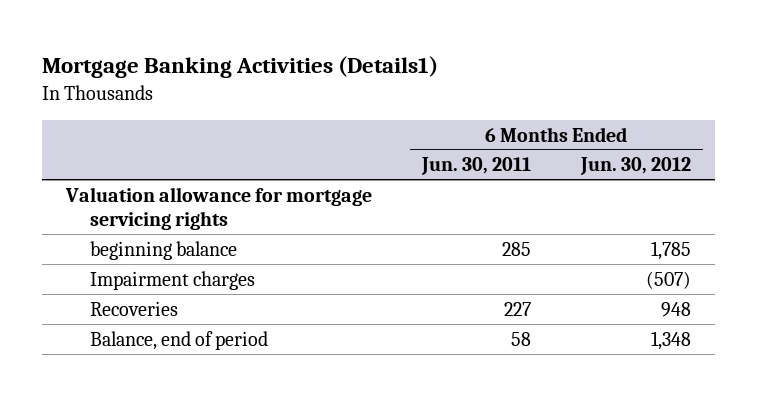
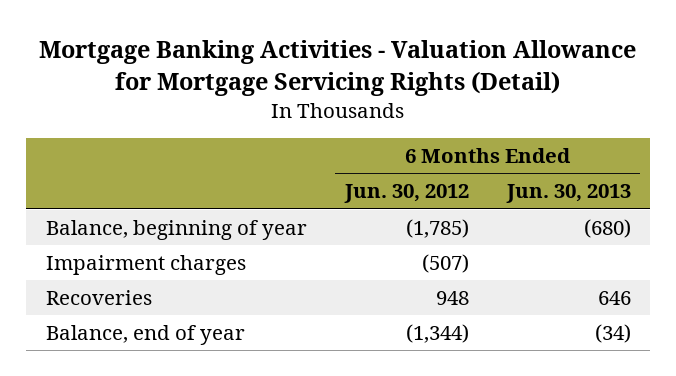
[41,55,438,78] Mortgage Banking Activities (Details1) -> [39,40,637,97] Mortgage Banking Activities - Valuation Allowance for Mortgage Servicing Rights (Detail)
[420,157,531,176] Jun. 30, 2011 -> none
none -> [505,184,631,204] Jun. 30, 2013
[65,186,373,231] Valuation allowance for mortgage servicing rights -> none
[90,240,238,260] beginning balance -> [45,219,307,240] Balance, beginning of year
[650,240,691,260] 1,785 -> [405,218,469,238] (1,785)
[90,330,269,350] Balance, end of period -> [45,324,245,345] Balance, end of year
[650,330,691,350] 1,348 -> [405,323,469,343] (1,344)

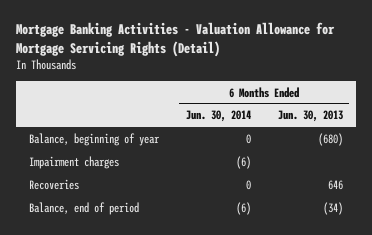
[343,184,469,204] Jun. 30, 2012 -> none
none -> [185,110,251,123] Jun. 30, 2014
[45,324,245,345] Balance, end of year -> [29,201,140,215] Balance, end of period

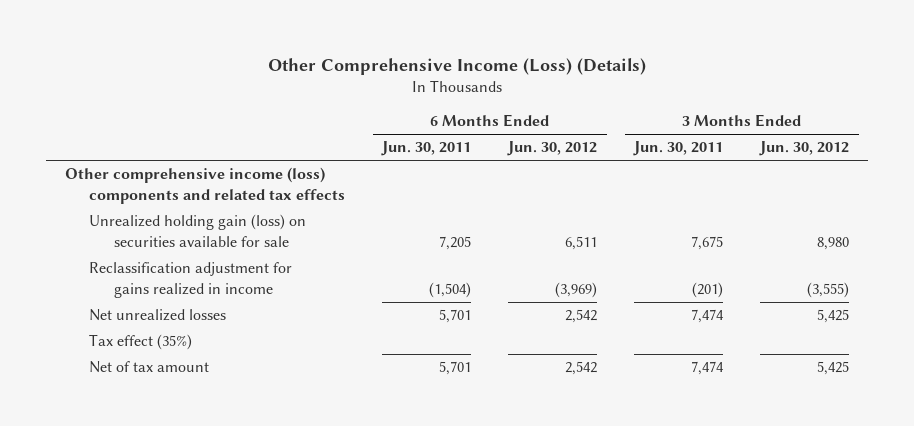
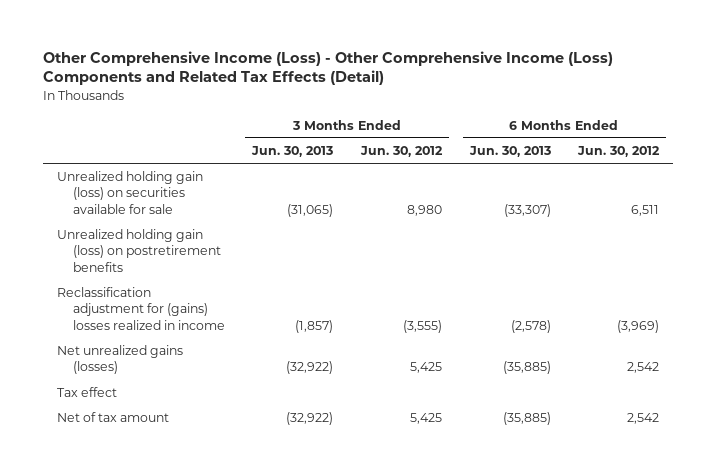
[267,57,646,75] Other Comprehensive Income (Loss) (Details) -> [42,50,613,86] Other Comprehensive Income (Loss) - Other Comprehensive Income (Loss) Components and Related Tax Effects (Detail)
[381,141,472,157] Jun. 30, 2011 -> none
[633,141,724,157] Jun. 30, 2011 -> none
none -> [251,145,334,157] Jun. 30, 2013
none -> [468,145,551,157] Jun. 30, 2013
[64,167,346,204] Other comprehensive income (loss) components and related tax effects -> none
none -> [56,229,221,272] Unrealized holding gain (loss) on postretirement benefits
[89,262,293,298] Reclassification adjustment for gains realized in income -> [56,287,225,330] Reclassification adjustment for (gains) losses realized in income
[89,309,227,322] Net unrealized losses -> [56,345,183,375] Net unrealized gains (losses)
[89,334,193,351] Tax effect (35%) -> [56,387,117,398] Tax effect

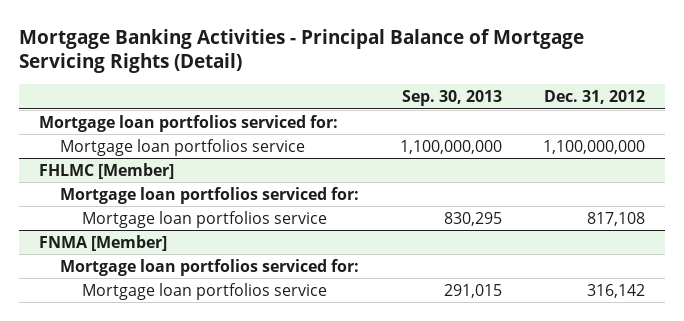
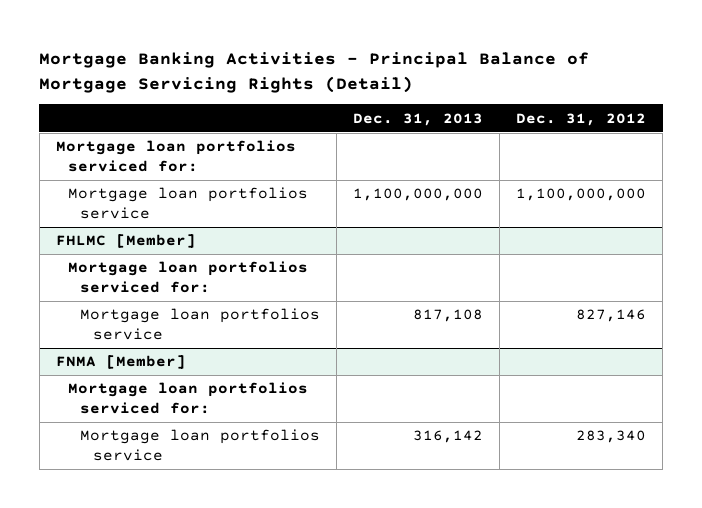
[402,90,503,107] Sep. 30, 2013 -> none
none -> [353,112,484,126] Dec. 31, 2013
[586,211,645,226] 817,108 -> [576,309,647,323] 827,146
[586,283,645,298] 316,142 -> [576,430,647,444] 283,340

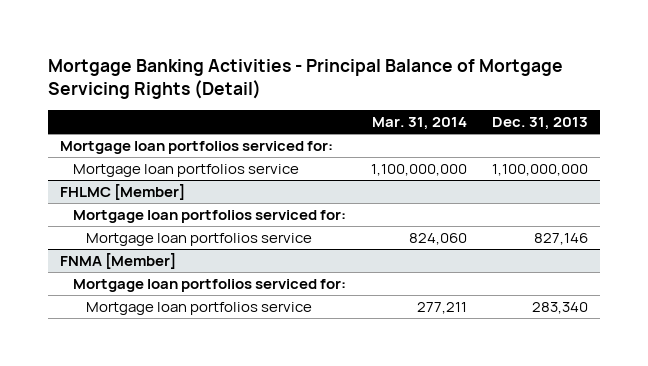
[516,112,647,126] Dec. 31, 2012 -> none
none -> [372,117,468,131] Mar. 31, 2014
[413,309,484,323] 817,108 -> [533,233,588,246] 827,146
[413,430,484,444] 316,142 -> [531,302,588,315] 283,340

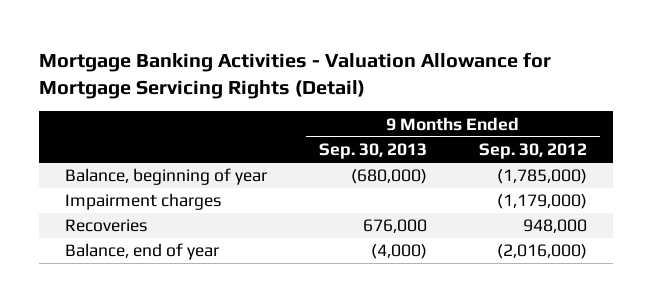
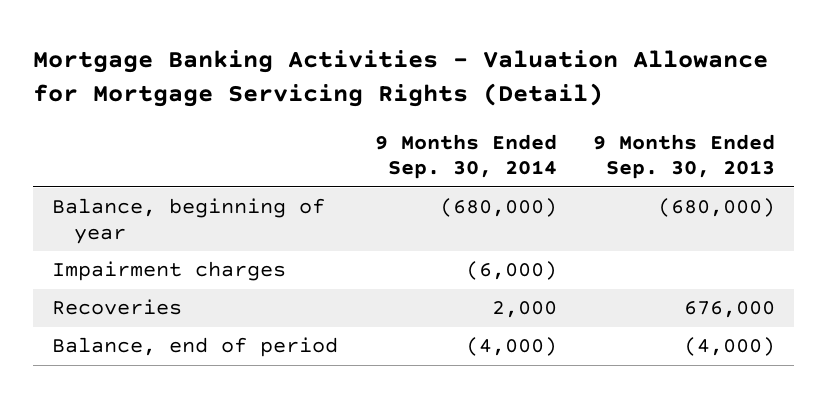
[479,143,588,160] Sep. 30, 2012 -> none
none -> [374,133,557,180] 9 Months Ended Sep. 30, 2014
[65,243,220,261] Balance, end of year -> [51,337,338,358] Balance, end of period

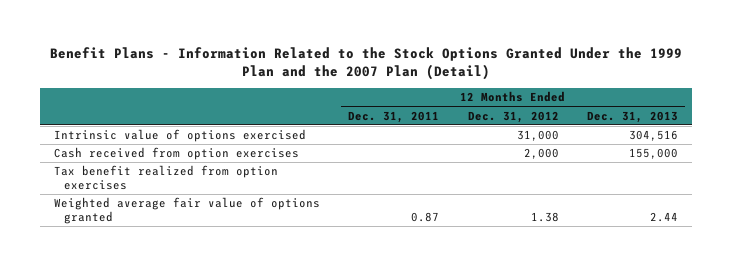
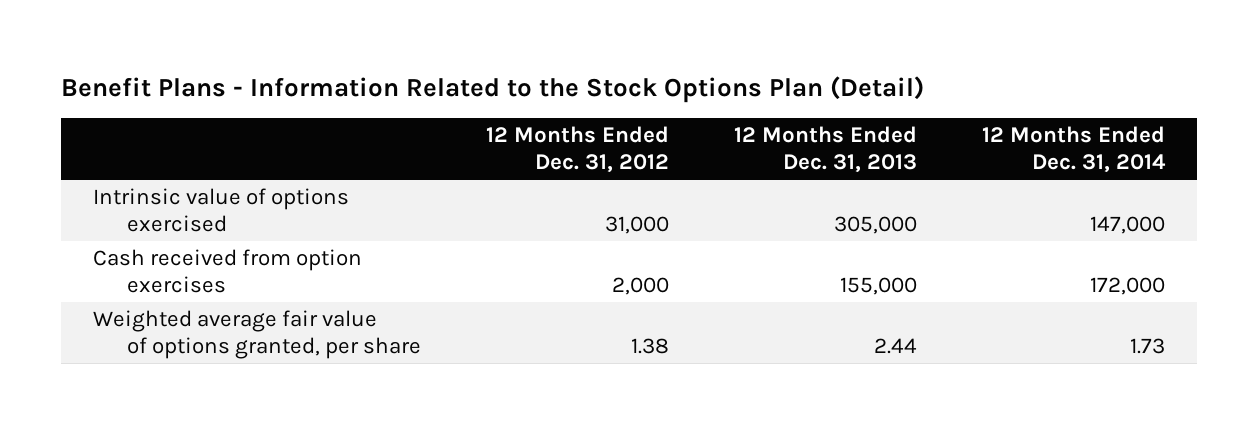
[49,47,682,81] Benefit Plans - Information Related to the Stock Options Granted Under the 1999 Plan and the 2007 Plan (Detail) -> [60,75,924,103] Benefit Plans - Information Related to the Stock Options Plan (Detail)
[348,110,440,123] Dec. 31, 2011 -> none
none -> [981,125,1166,174] 12 Months Ended Dec. 31, 2014
[628,130,678,142] 304,516 -> [833,216,917,235] 305,000
[54,165,279,190] Tax benefit realized from option exercises -> none
[54,197,321,224] Weighted average fair value of options granted -> [93,309,422,360] Weighted average fair value of options granted, per share

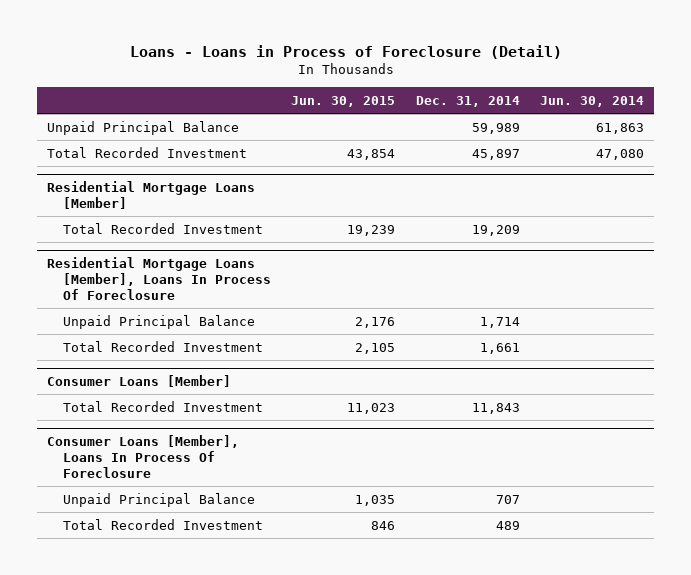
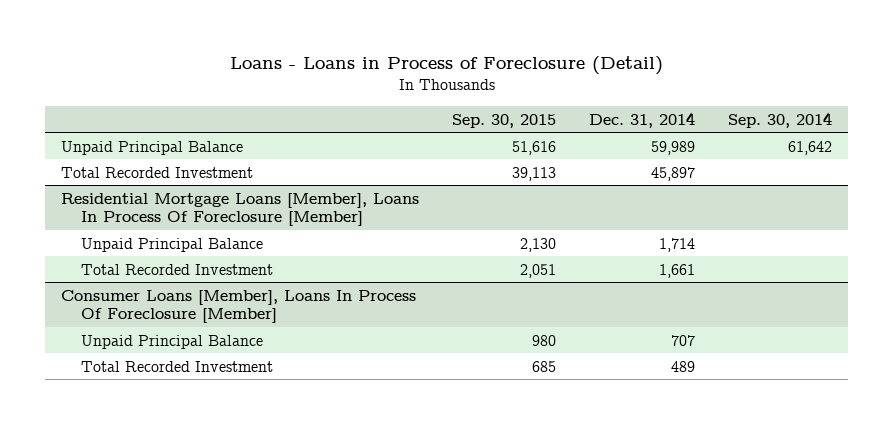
[291,95,396,107] Jun. 30, 2015 -> none
[540,95,645,107] Jun. 30, 2014 -> none
none -> [452,113,557,128] Sep. 30, 2015
none -> [727,111,832,128] Sep. 30, 2014
[47,180,256,209] Residential Mortgage Loans [Member] -> none
[63,222,264,234] Total Recorded Investment -> none
[47,256,272,301] Residential Mortgage Loans [Member], Loans In Process Of Foreclosure -> [61,192,420,226] Residential Mortgage Loans [Member], Loans In Process Of Foreclosure [Member]
[47,374,232,387] Consumer Loans [Member] -> none
[63,400,264,412] Total Recorded Investment -> none
[47,434,240,479] Consumer Loans [Member], Loans In Process Of Foreclosure -> [61,289,417,323] Consumer Loans [Member], Loans In Process Of Foreclosure [Member]

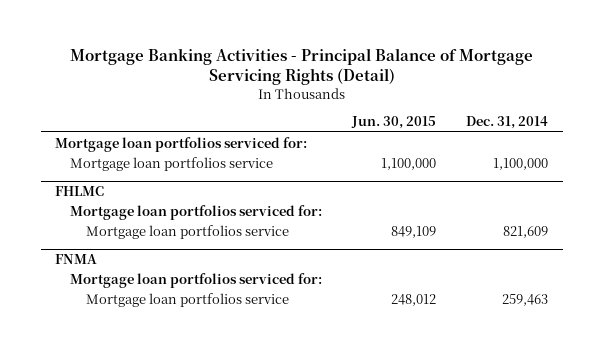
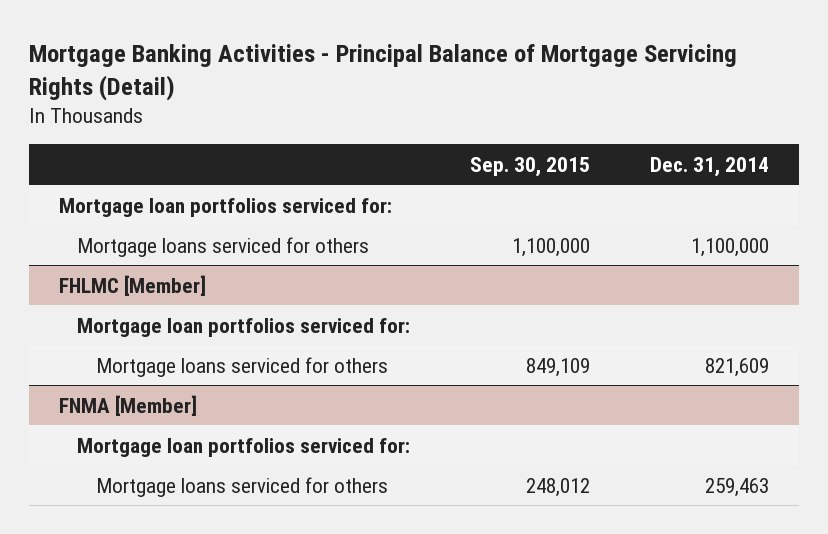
[351,116,437,130] Jun. 30, 2015 -> none
none -> [470,156,591,177] Sep. 30, 2015
[70,156,274,171] Mortgage loan portfolios service -> [77,236,370,257] Mortgage loans serviced for others
[55,185,105,196] FHLMC -> [58,274,206,296] FHLMC [Member]
[85,224,289,239] Mortgage loan portfolios service -> [95,356,388,377] Mortgage loans serviced for others
[55,253,98,264] FNMA -> [58,394,197,416] FNMA [Member]
[85,292,289,307] Mortgage loan portfolios service -> [95,476,388,497] Mortgage loans serviced for others

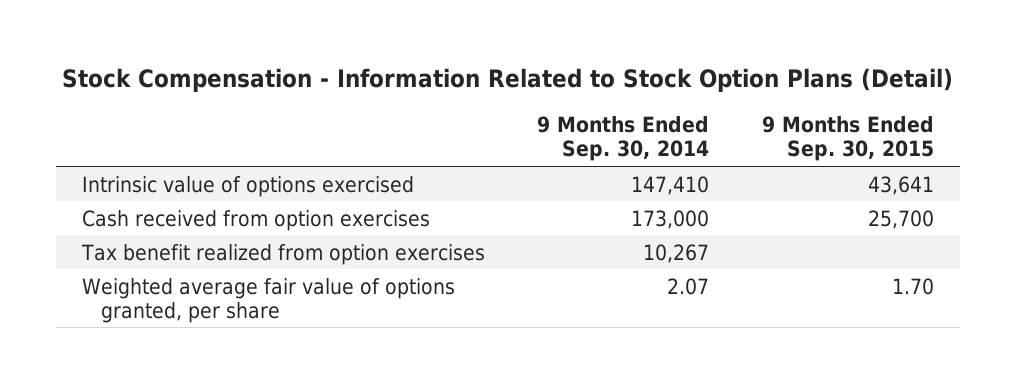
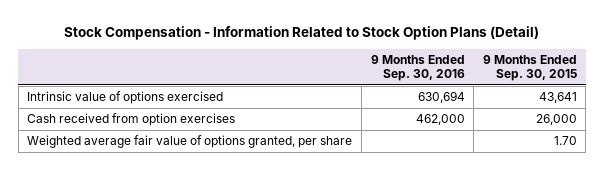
[537,116,710,162] 9 Months Ended Sep. 30, 2014 -> none
none -> [370,54,465,81] 9 Months Ended Sep. 30, 2016
[80,243,485,265] Tax benefit realized from option exercises -> none
[868,209,935,229] 25,700 -> [535,114,577,126] 26,000

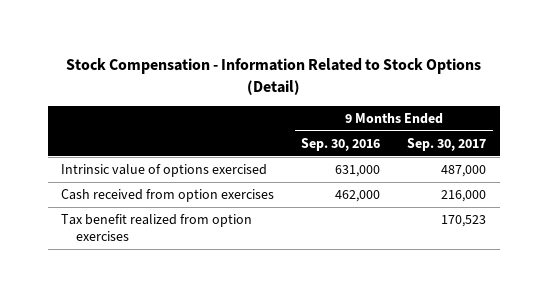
[64,25,540,40] Stock Compensation - Information Related to Stock Option Plans (Detail) -> [65,57,481,95] Stock Compensation - Information Related to Stock Options (Detail)
[482,54,577,81] 9 Months Ended Sep. 30, 2015 -> none
none -> [407,137,487,151] Sep. 30, 2017
[417,91,465,104] 630,694 -> [335,165,381,178] 631,000
[27,135,353,149] Weighted average fair value of options granted, per share -> none
none -> [61,214,253,242] Tax benefit realized from option exercises

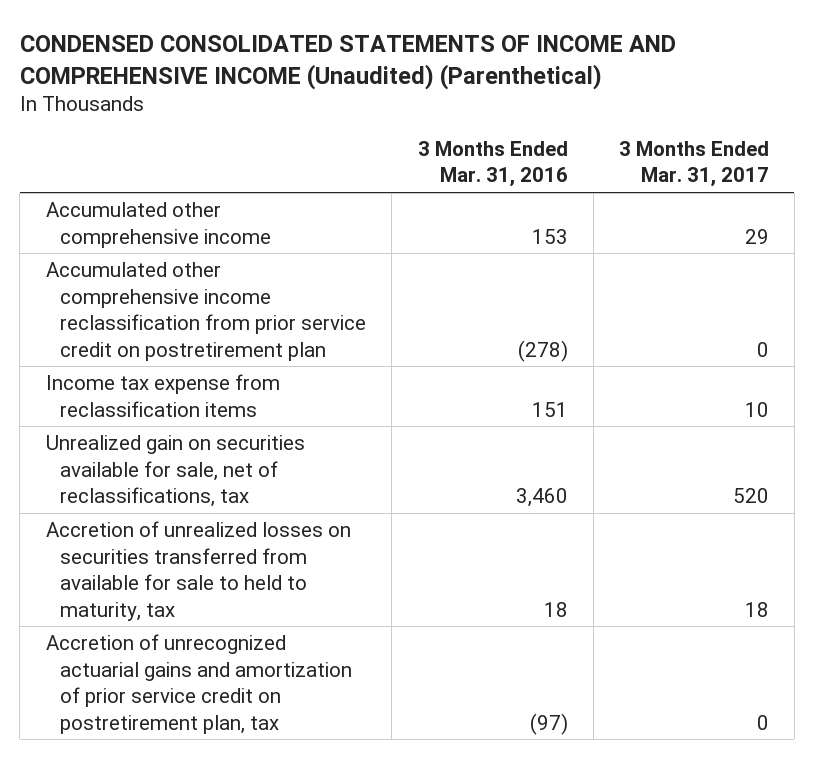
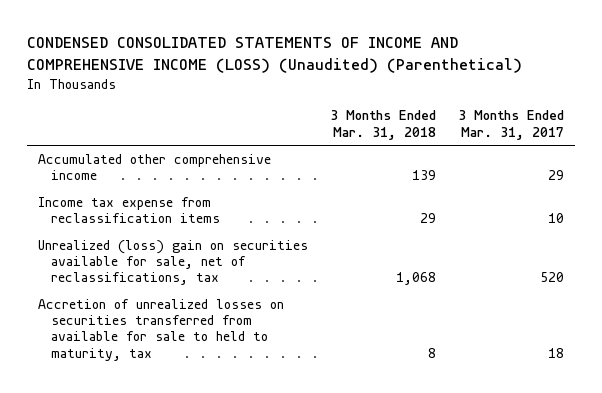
[19,34,676,90] CONDENSED CONSOLIDATED STATEMENTS OF INCOME AND COMPREHENSIVE INCOME (Unaudited) (Parenthetical) -> [26,37,522,73] CONDENSED CONSOLIDATED STATEMENTS OF INCOME AND COMPREHENSIVE INCOME (LOSS) (Unaudited) (Parenthetical)
[417,140,568,188] 3 Months Ended Mar. 31, 2016 -> none
none -> [329,110,436,140] 3 Months Ended Mar. 31, 2018
[45,262,367,361] Accumulated other comprehensive income reclassification from prior service credit on postretirement plan -> none
[45,435,305,508] Unrealized gain on securities available for sale, net of reclassifications, tax -> [37,239,308,286] Unrealized (loss) gain on securities available for sale, net of reclassifications, tax
[45,634,353,734] Accretion of unrecognized actuarial gains and amortization of prior service credit on postretirement plan, tax -> none

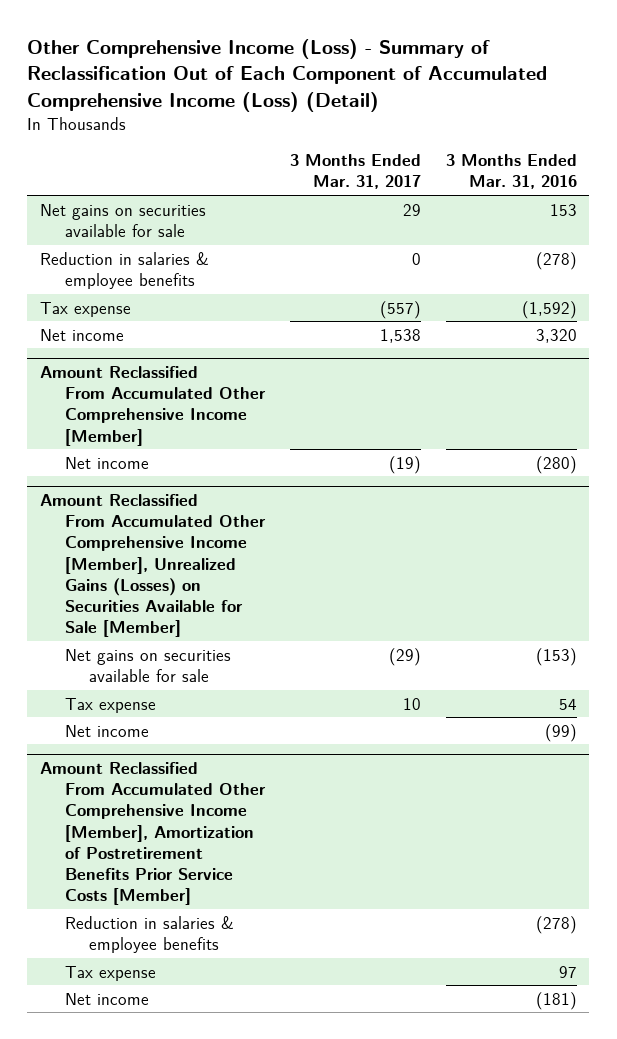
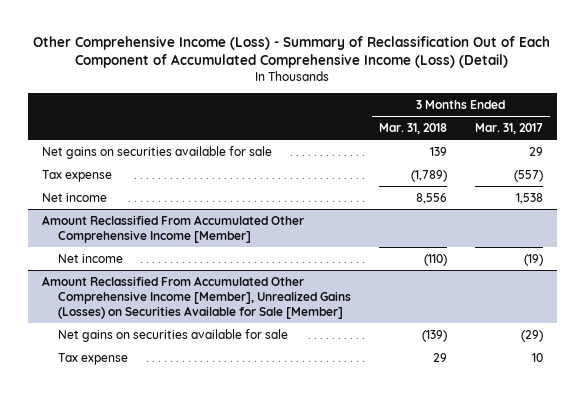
[445,154,577,190] 3 Months Ended Mar. 31, 2016 -> none
none -> [378,122,447,134] Mar. 31, 2018
[39,251,209,289] Reduction in salaries & employee benefits -> none
[64,724,149,737] Net income -> none
[39,762,266,905] Amount Reclassified From Accumulated Other Comprehensive Income [Member], Amortization of Postretirement Benefits Prior Service Costs [Member] -> none
[64,915,234,953] Reduction in salaries & employee benefits -> none
[64,965,156,981] Tax expense -> none
[64,992,149,1005] Net income -> none

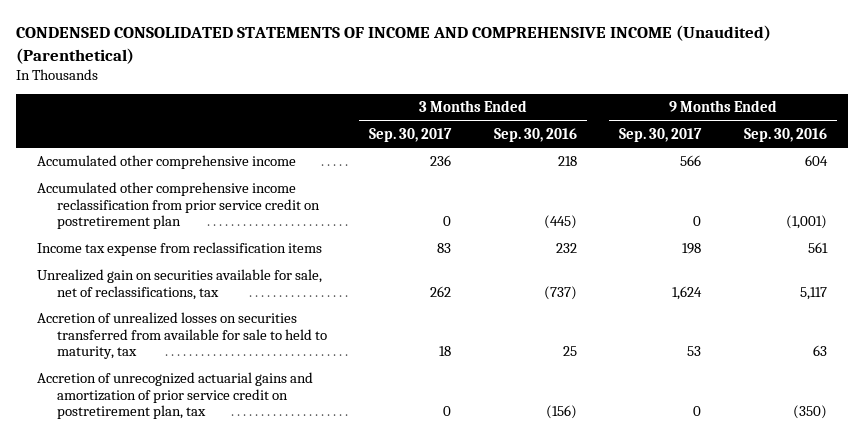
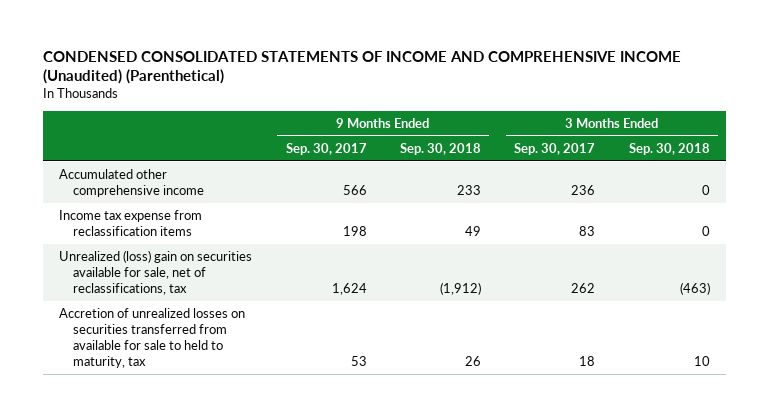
[493,127,577,142] Sep. 30, 2016 -> none
[743,127,827,142] Sep. 30, 2016 -> none
none -> [400,142,482,155] Sep. 30, 2018
none -> [628,142,710,155] Sep. 30, 2018
[37,182,320,230] Accumulated other comprehensive income reclassification from prior service credit on postretirement plan -> none
[37,269,323,300] Unrealized gain on securities available for sale, net of reclassifications, tax -> [59,249,253,296] Unrealized (loss) gain on securities available for sale, net of reclassifications, tax
[37,372,314,420] Accretion of unrecognized actuarial gains and amortization of prior service credit on postretirement plan, tax -> none

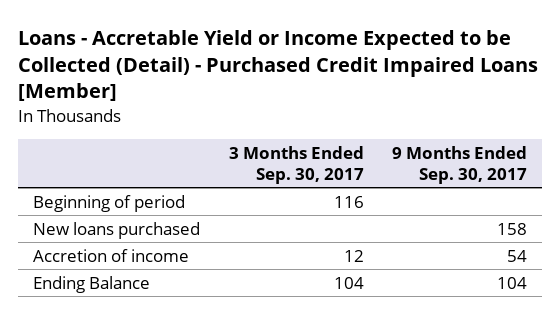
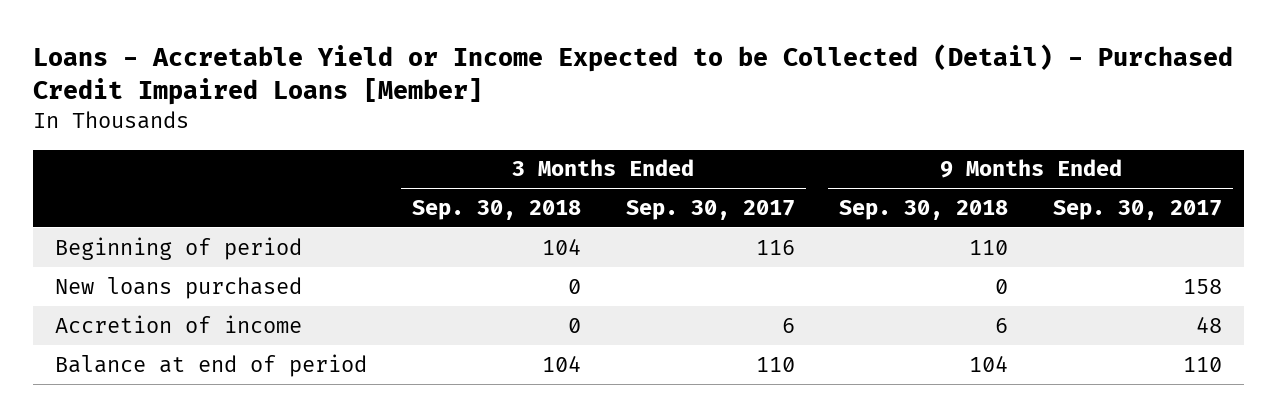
none -> [412,199,582,220] Sep. 30, 2018
none -> [839,199,1009,220] Sep. 30, 2018
[32,275,150,293] Ending Balance -> none
[343,249,364,262] 12 -> [781,317,795,333] 6
[507,249,528,262] 54 -> [1196,316,1223,333] 48
none -> [55,353,368,377] Balance at end of period

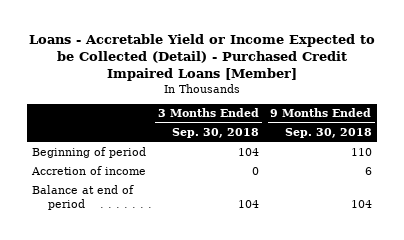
[625,199,795,220] Sep. 30, 2017 -> none
[1053,199,1223,220] Sep. 30, 2017 -> none
[55,276,303,299] New loans purchased -> none

